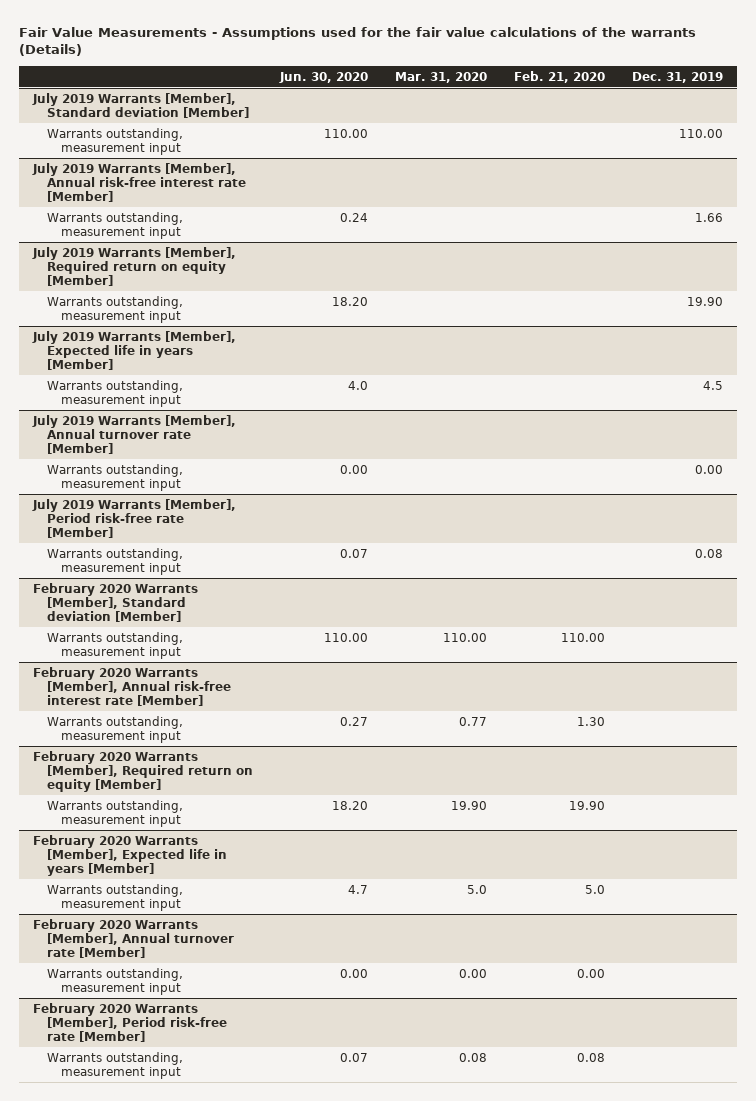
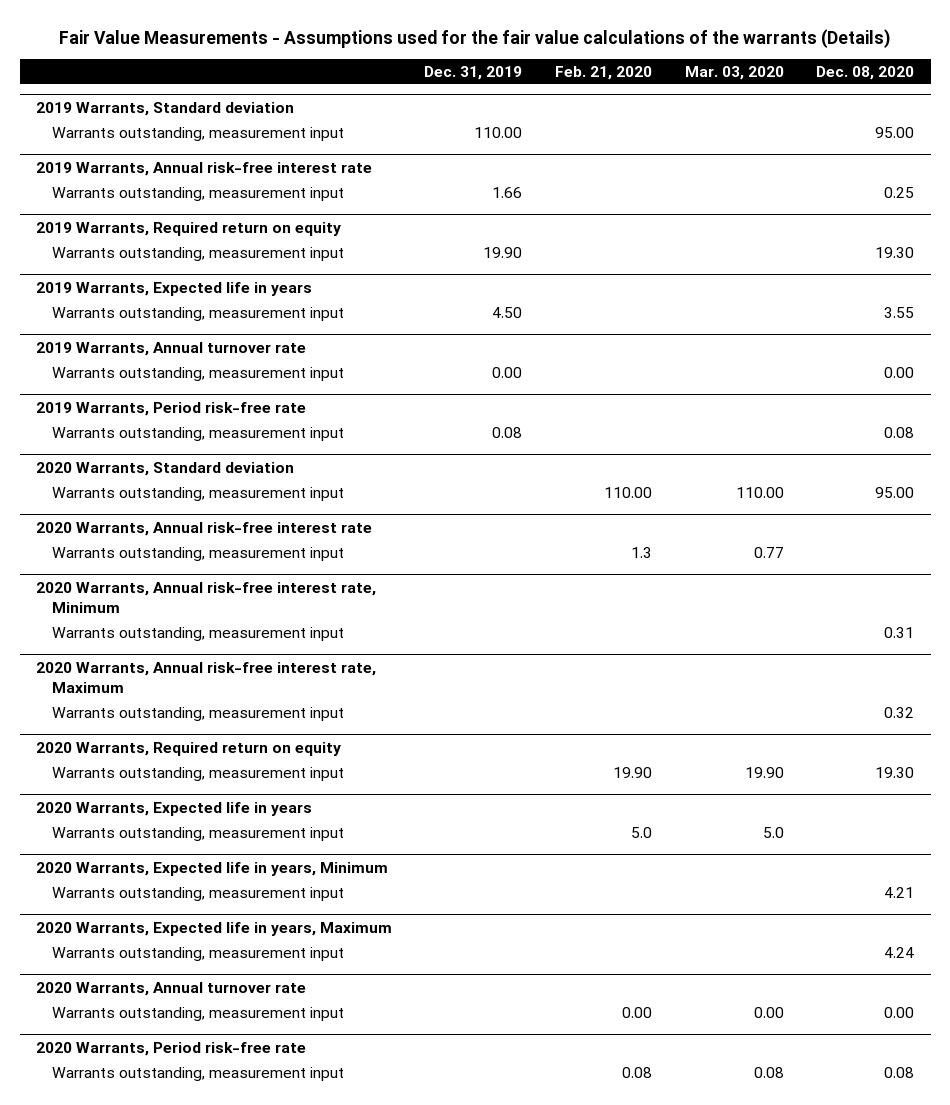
[278,71,368,83] Jun. 30, 2020 -> none
[394,71,487,83] Mar. 31, 2020 -> none
none -> [684,65,784,80] Mar. 03, 2020
none -> [816,65,915,80] Dec. 08, 2020
[31,92,249,118] July 2019 Warrants [Member], Standard deviation [Member] -> [35,101,294,116] 2019 Warrants, Standard deviation
[31,162,246,202] July 2019 Warrants [Member], Annual risk-free interest rate [Member] -> [35,161,372,176] 2019 Warrants, Annual risk-free interest rate
[31,246,236,286] July 2019 Warrants [Member], Required return on equity [Member] -> [35,221,341,236] 2019 Warrants, Required return on equity
[31,330,236,370] July 2019 Warrants [Member], Expected life in years [Member] -> [35,281,312,296] 2019 Warrants, Expected life in years
[703,380,724,390] 4.5 -> [492,306,523,318] 4.50
[31,414,236,454] July 2019 Warrants [Member], Annual turnover rate [Member] -> [35,341,306,356] 2019 Warrants, Annual turnover rate
[31,498,236,538] July 2019 Warrants [Member], Period risk-free rate [Member] -> [35,401,306,416] 2019 Warrants, Period risk-free rate
[32,582,198,622] February 2020 Warrants [Member], Standard deviation [Member] -> [35,461,294,476] 2020 Warrants, Standard deviation
[32,666,231,706] February 2020 Warrants [Member], Annual risk-free interest rate [Member] -> [35,521,372,536] 2020 Warrants, Annual risk-free interest rate
[577,716,606,726] 1.30 -> [631,546,653,558] 1.3
none -> [35,581,376,613] 2020 Warrants, Annual risk-free interest rate, Minimum
none -> [51,626,344,641] Warrants outstanding, measurement input
none -> [35,661,376,693] 2020 Warrants, Annual risk-free interest rate, Maximum
none -> [51,706,344,721] Warrants outstanding, measurement input
[32,750,253,792] February 2020 Warrants [Member], Required return on equity [Member] -> [35,741,341,756] 2020 Warrants, Required return on equity
[32,834,227,876] February 2020 Warrants [Member], Expected life in years [Member] -> [35,801,312,816] 2020 Warrants, Expected life in years
none -> [35,861,388,876] 2020 Warrants, Expected life in years, Minimum
none -> [51,886,344,901] Warrants outstanding, measurement input
none -> [35,921,392,936] 2020 Warrants, Expected life in years, Maximum
none -> [51,946,344,961] Warrants outstanding, measurement input
[32,918,234,958] February 2020 Warrants [Member], Annual turnover rate [Member] -> [35,981,306,996] 2020 Warrants, Annual turnover rate
[32,1002,227,1042] February 2020 Warrants [Member], Period risk-free rate [Member] -> [35,1041,306,1056] 2020 Warrants, Period risk-free rate

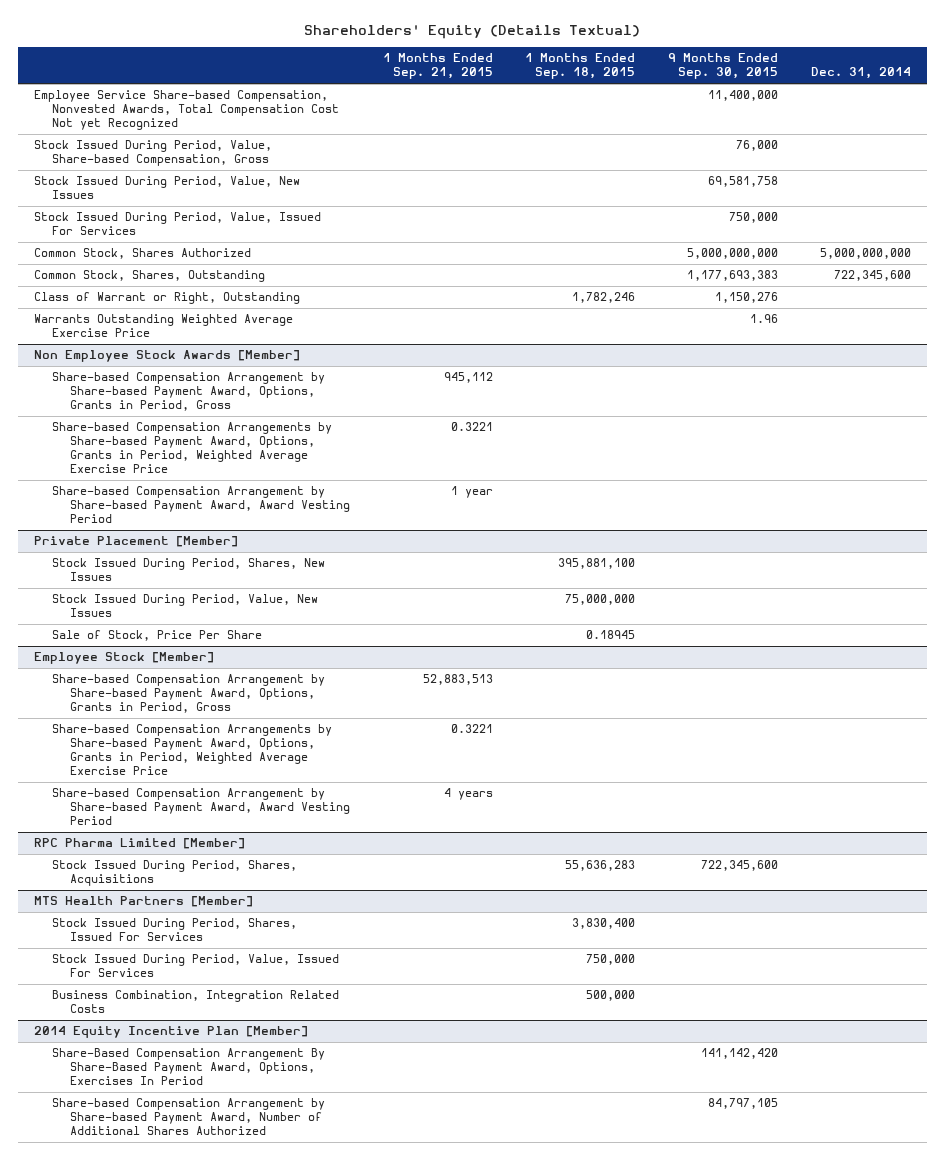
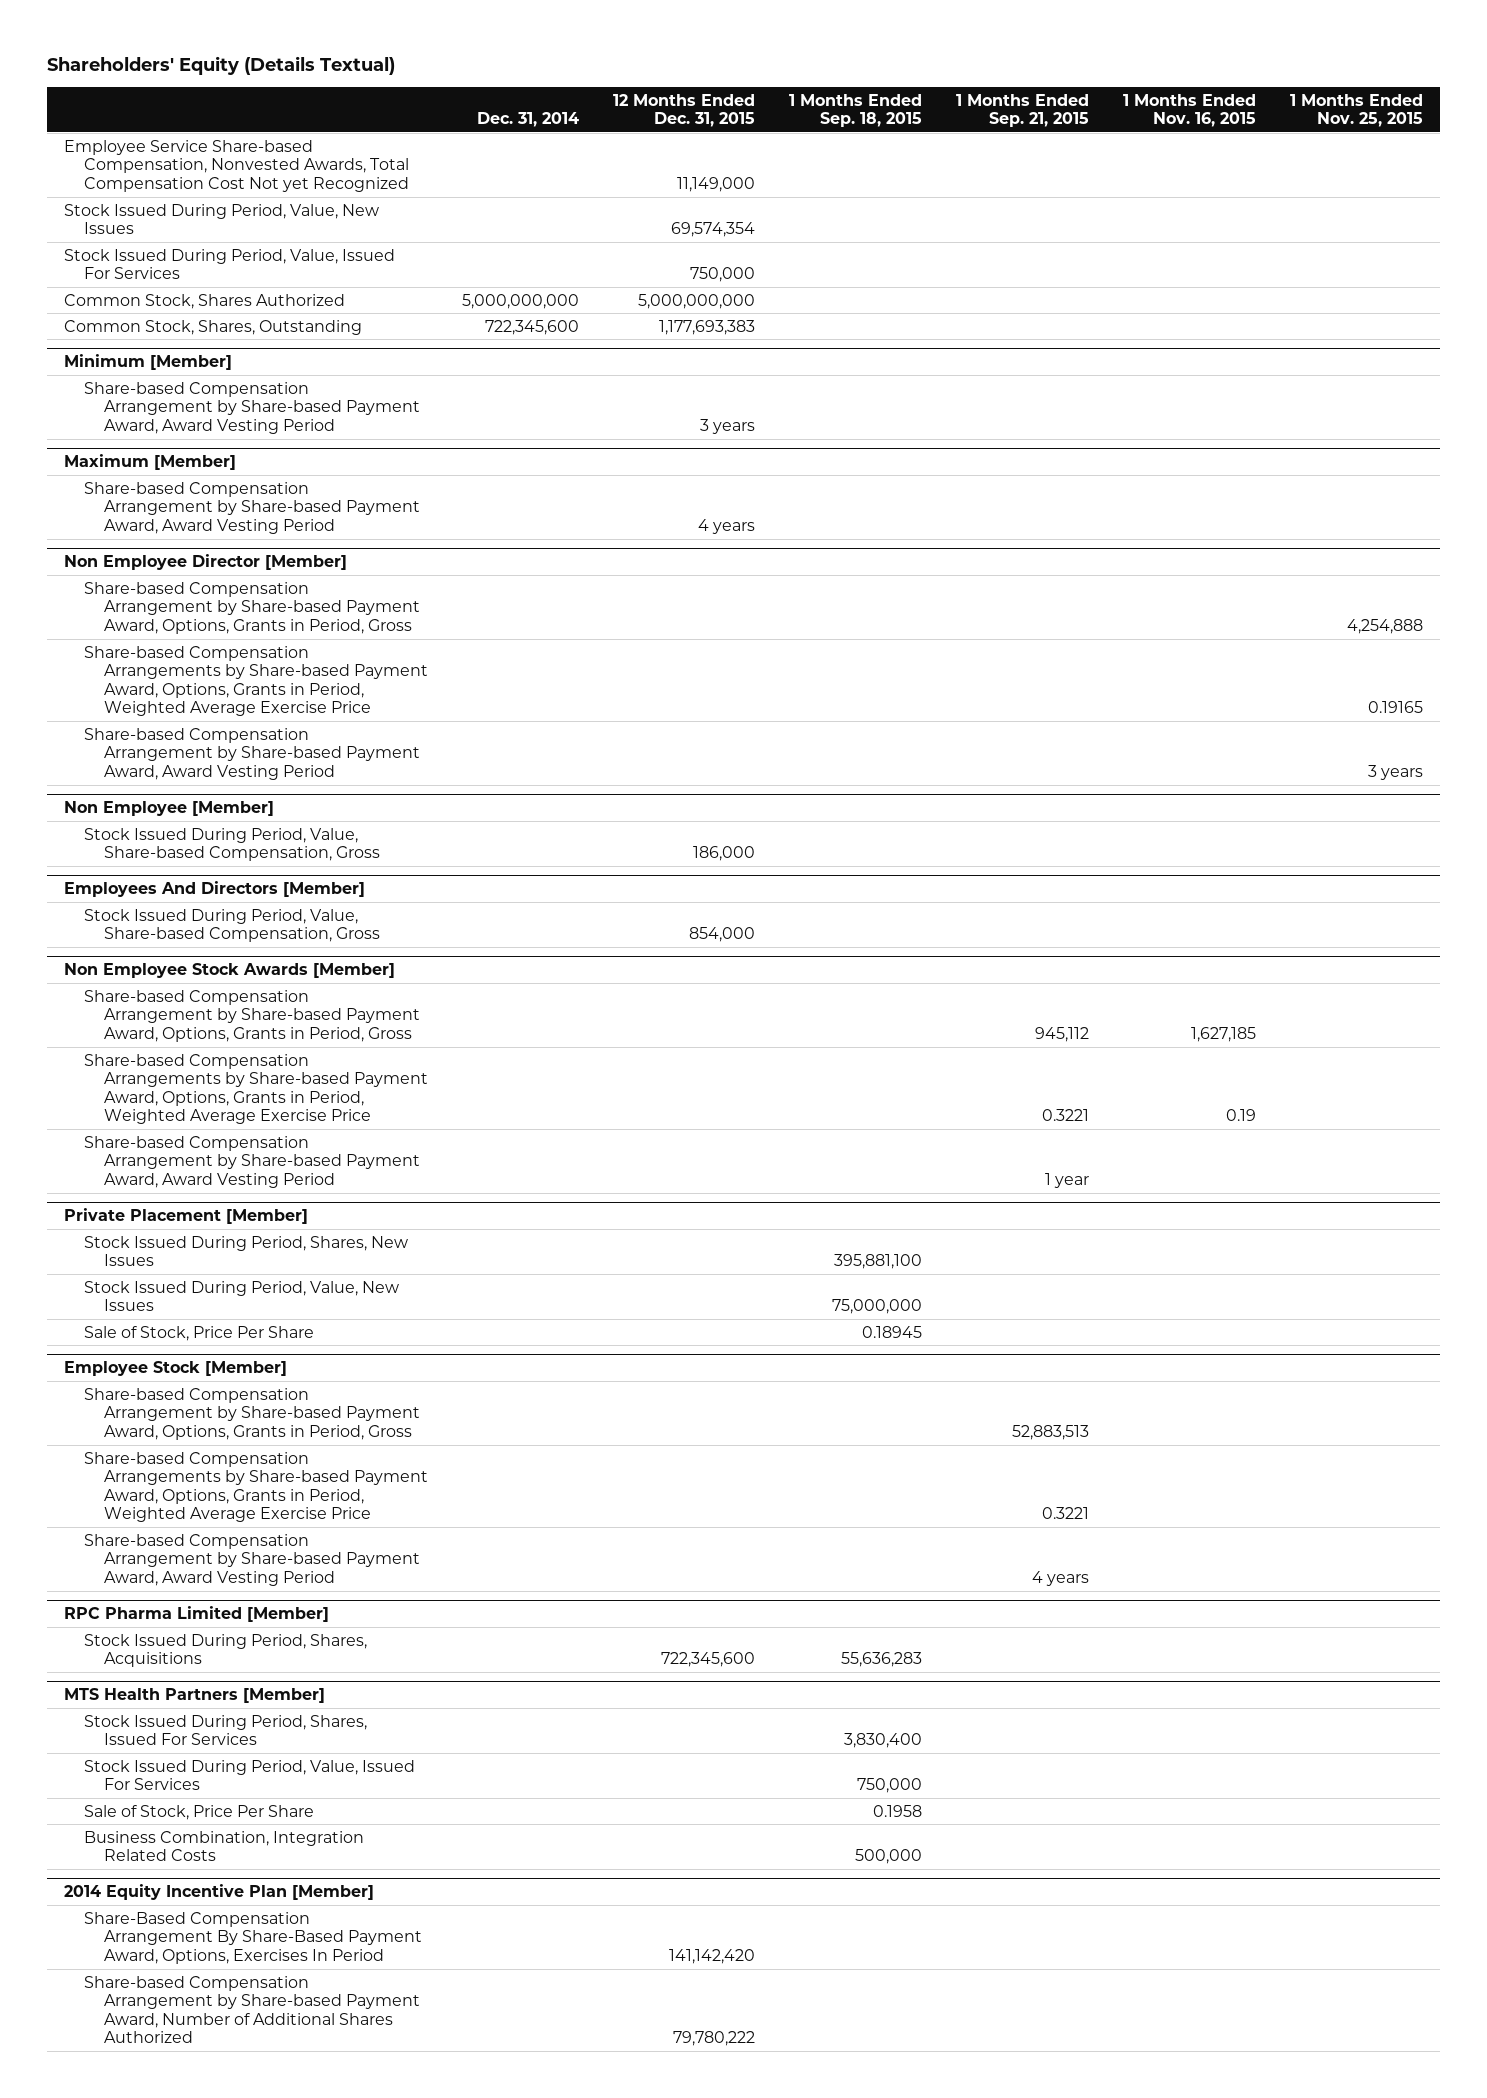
[667,53,778,80] 9 Months Ended Sep. 30, 2015 -> none
none -> [612,93,755,128] 12 Months Ended Dec. 31, 2015
none -> [1123,93,1257,128] 1 Months Ended Nov. 16, 2015
none -> [1290,93,1424,128] 1 Months Ended Nov. 25, 2015
[33,140,272,167] Stock Issued During Period, Value, Share-based Compensation, Gross -> none
[33,292,300,305] Class of Warrant or Right, Outstanding -> none
[33,314,293,338] Warrants Outstanding Weighted Average Exercise Price -> none
none -> [63,353,232,370] Minimum [Member]
none -> [83,381,420,434] Share-based Compensation Arrangement by Share-based Payment Award, Award Vesting Period
none -> [63,453,236,470] Maximum [Member]
none -> [83,481,420,534] Share-based Compensation Arrangement by Share-based Payment Award, Award Vesting Period
none -> [63,553,347,570] Non Employee Director [Member]
none -> [83,581,420,634] Share-based Compensation Arrangement by Share-based Payment Award, Options, Grants in Period, Gross
none -> [83,645,428,717] Share-based Compensation Arrangements by Share-based Payment Award, Options, Grants in Period, Weighted Average Exercise Price
none -> [83,727,420,780] Share-based Compensation Arrangement by Share-based Payment Award, Award Vesting Period
none -> [63,800,274,816] Non Employee [Member]
none -> [83,827,380,862] Stock Issued During Period, Value, Share-based Compensation, Gross
none -> [63,880,365,897] Employees And Directors [Member]
none -> [83,908,380,943] Stock Issued During Period, Value, Share-based Compensation, Gross
none -> [83,1804,314,1820] Sale of Stock, Price Per Share

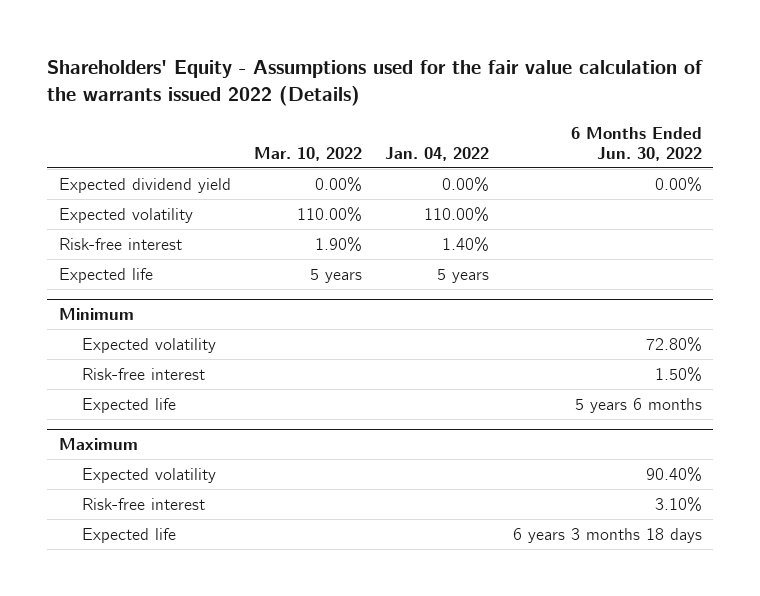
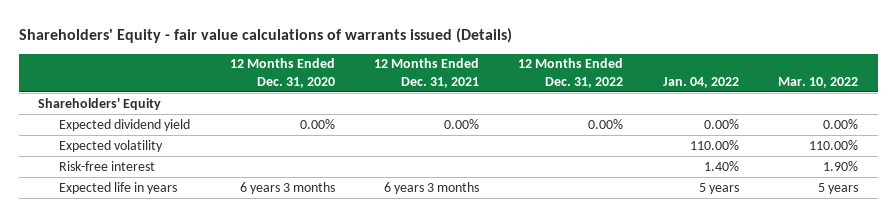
[47,59,704,106] Shareholders' Equity - Assumptions used for the fair value calculation of the warrants issued 2022 (Details) -> [18,27,512,43] Shareholders' Equity - fair value calculations of warrants issued (Details)
[570,126,702,161] 6 Months Ended Jun. 30, 2022 -> none
none -> [229,58,335,88] 12 Months Ended Dec. 31, 2020
none -> [373,58,479,88] 12 Months Ended Dec. 31, 2021
none -> [518,58,624,88] 12 Months Ended Dec. 31, 2022
none -> [38,97,162,110] Shareholders' Equity
[58,307,134,320] Minimum -> none
[81,337,216,353] Expected volatility -> none
[81,367,205,380] Risk-free interest -> none
[81,397,176,413] Expected life -> none
[58,437,138,450] Maximum -> none
[81,467,216,483] Expected volatility -> none
[81,497,205,510] Risk-free interest -> none
[81,527,176,543] Expected life -> none
[58,267,153,283] Expected life -> [59,181,178,194] Expected life in years

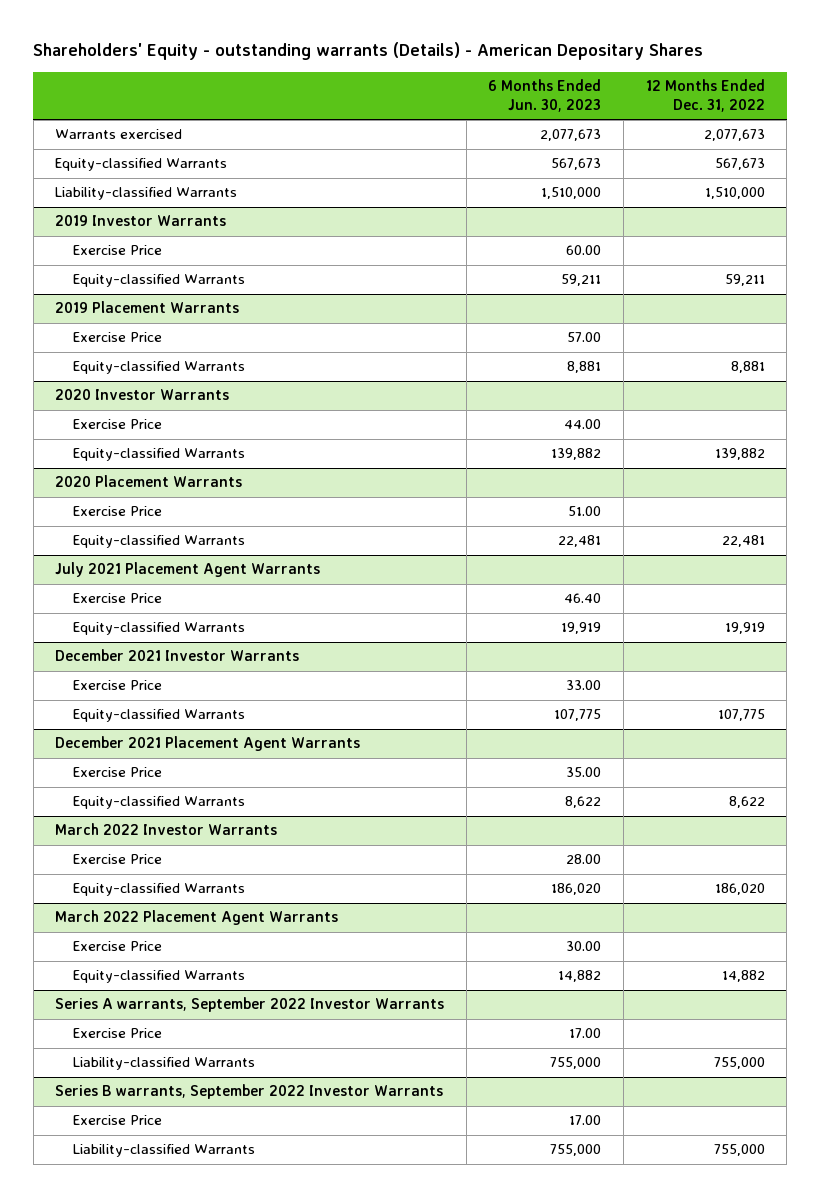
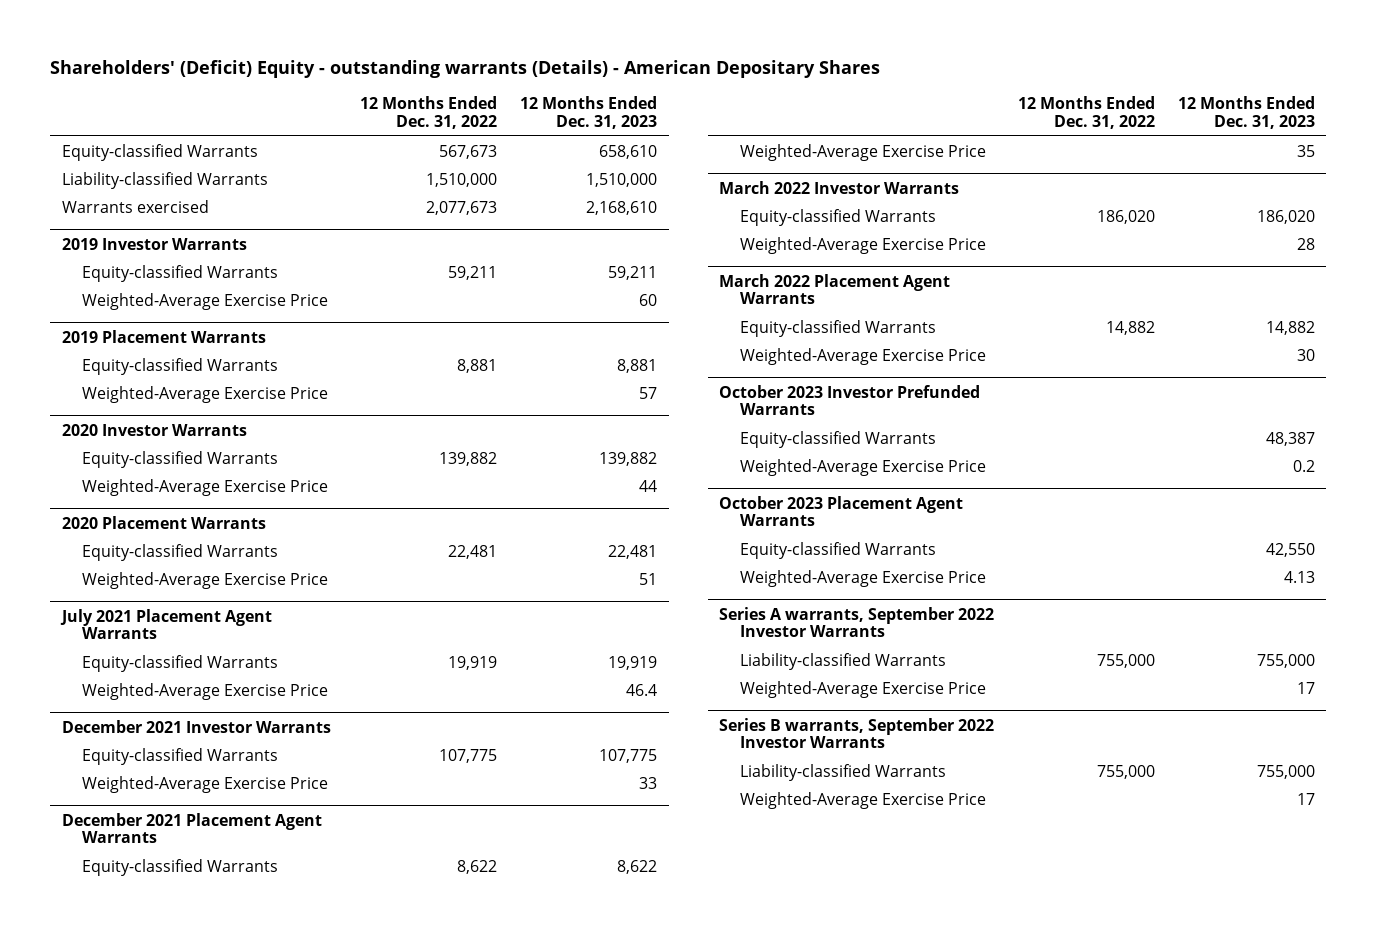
[33,42,704,61] Shareholders' Equity - outstanding warrants (Details) - American Depositary Shares -> [50,60,881,79] Shareholders' (Deficit) Equity - outstanding warrants (Details) - American Depositary Shares
[488,78,602,112] 6 Months Ended Jun. 30, 2023 -> none
none -> [520,96,658,129] 12 Months Ended Dec. 31, 2023
[55,129,183,140] Warrants exercised -> [61,199,209,213] Warrants exercised
[73,245,163,256] Exercise Price -> none
none -> [82,292,329,310] Weighted-Average Exercise Price
[73,332,163,343] Exercise Price -> none
none -> [82,385,329,403] Weighted-Average Exercise Price
[73,419,163,430] Exercise Price -> none
none -> [82,478,329,496] Weighted-Average Exercise Price
[73,506,163,517] Exercise Price -> none
none -> [82,571,329,589] Weighted-Average Exercise Price
[73,593,163,604] Exercise Price -> none
none -> [82,682,329,700] Weighted-Average Exercise Price
[73,680,163,691] Exercise Price -> none
none -> [82,775,329,793] Weighted-Average Exercise Price
[73,767,163,778] Exercise Price -> none
none -> [739,143,986,161] Weighted-Average Exercise Price
[73,854,163,865] Exercise Price -> none
none -> [739,236,986,254] Weighted-Average Exercise Price
[73,941,163,952] Exercise Price -> none
none -> [739,347,986,365] Weighted-Average Exercise Price
none -> [719,384,981,416] October 2023 Investor Prefunded Warrants
none -> [739,430,936,448] Equity-classified Warrants
none -> [739,458,986,476] Weighted-Average Exercise Price
none -> [719,495,964,527] October 2023 Placement Agent Warrants
none -> [739,541,936,559] Equity-classified Warrants
none -> [739,569,986,587] Weighted-Average Exercise Price
[73,1028,163,1039] Exercise Price -> none
none -> [739,680,986,698] Weighted-Average Exercise Price
[73,1115,163,1126] Exercise Price -> none
none -> [739,791,986,809] Weighted-Average Exercise Price

